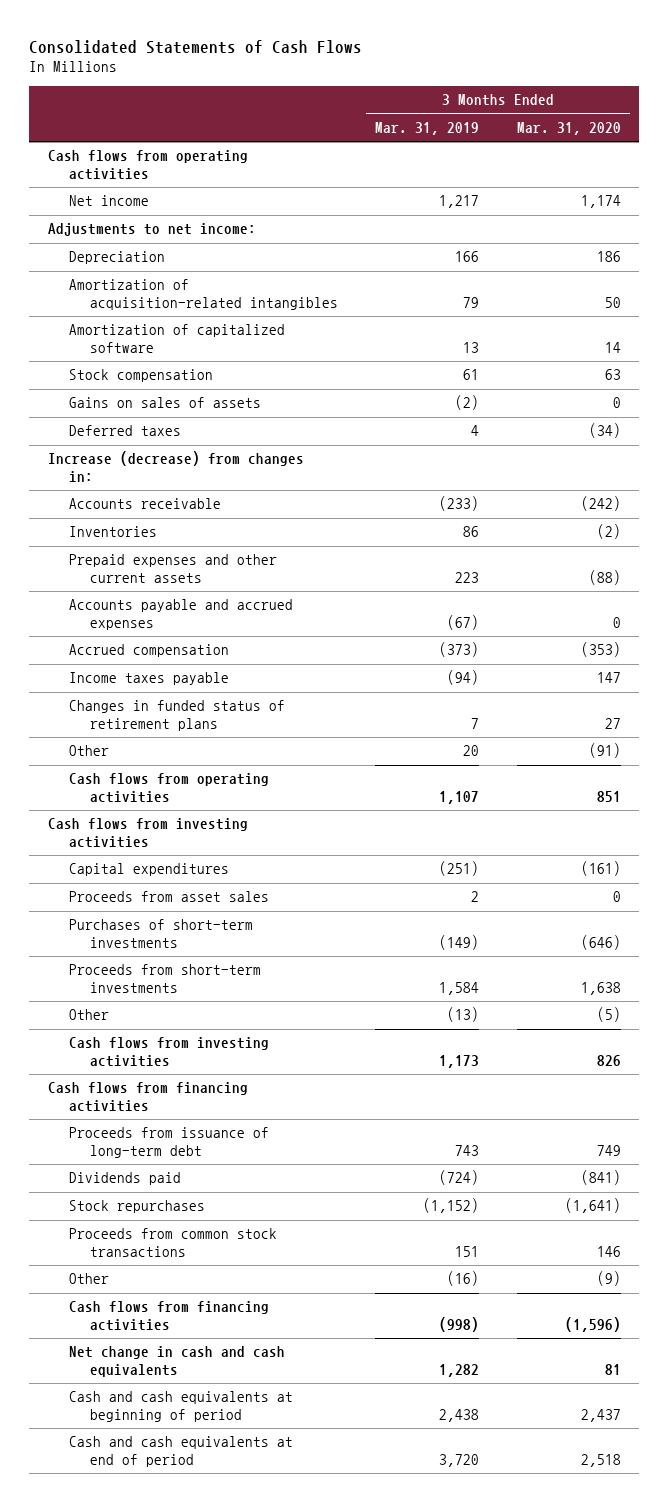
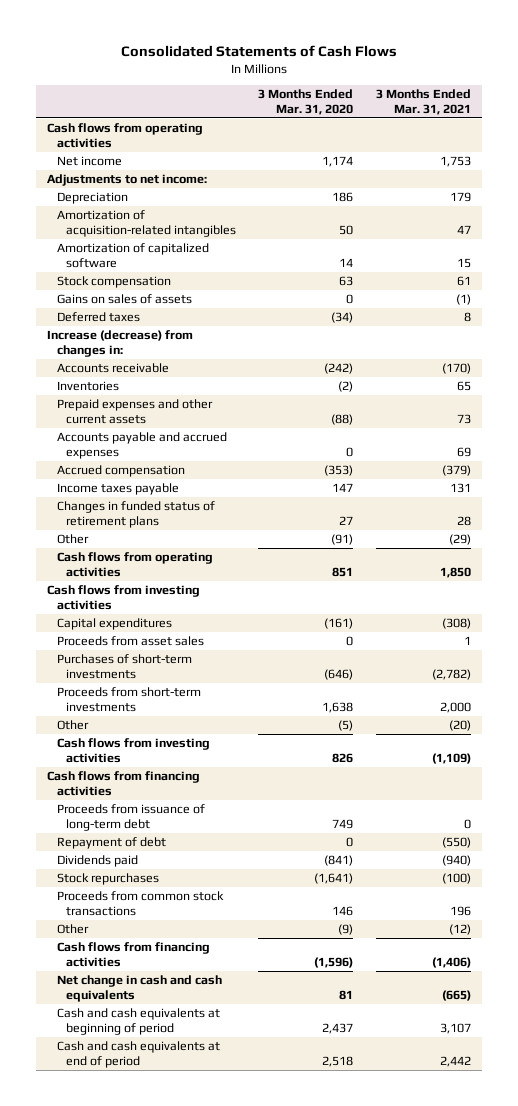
[375,122,480,136] Mar. 31, 2019 -> none
none -> [375,89,471,116] 3 Months Ended Mar. 31, 2021
none -> [56,837,166,850] Repayment of debt

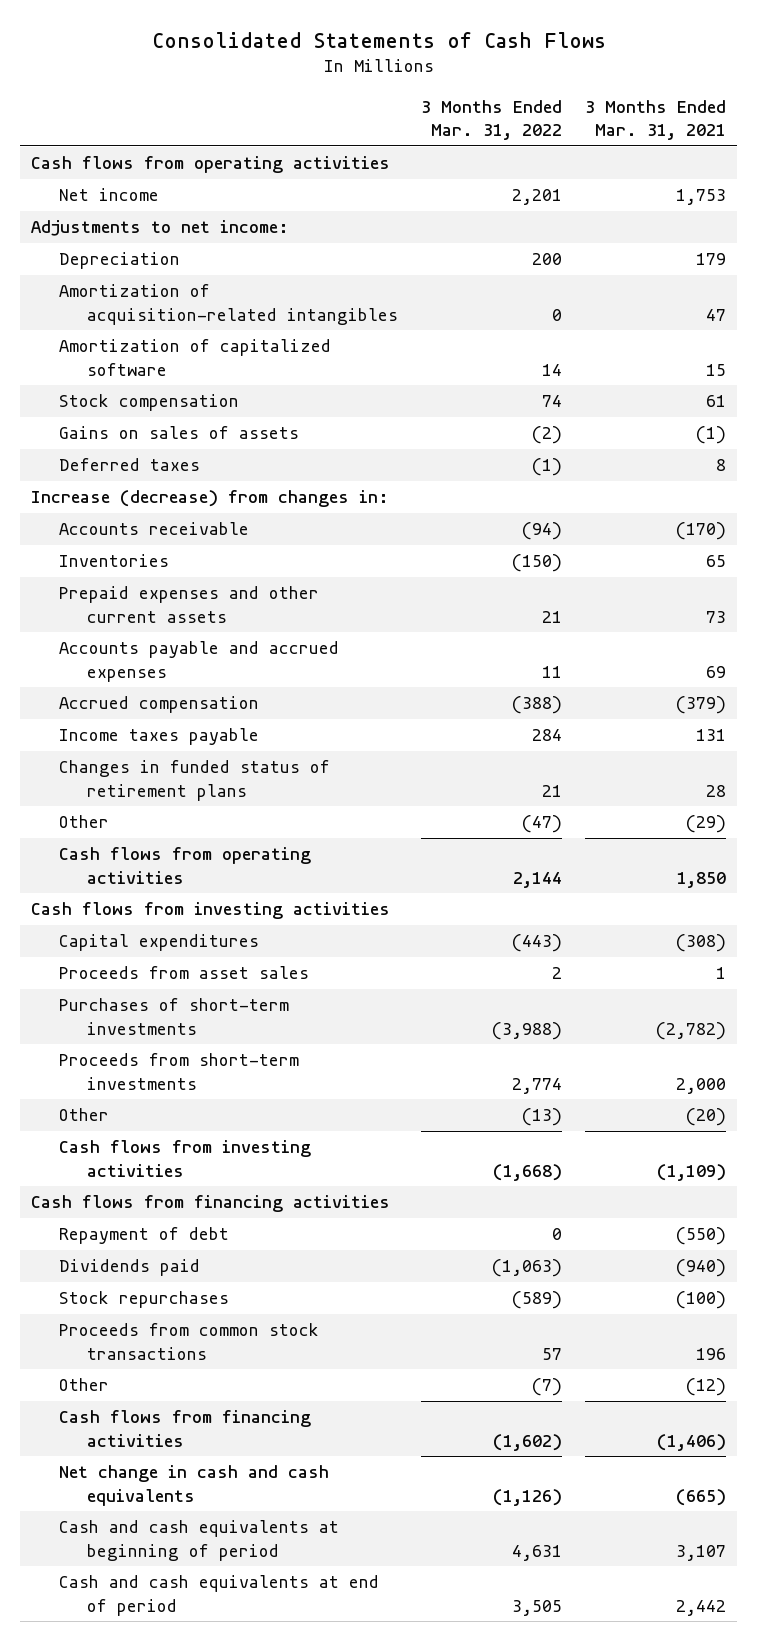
[258,89,354,116] 3 Months Ended Mar. 31, 2020 -> none
none -> [421,99,563,141] 3 Months Ended Mar. 31, 2022
[56,804,205,831] Proceeds from issuance of long-term debt -> none

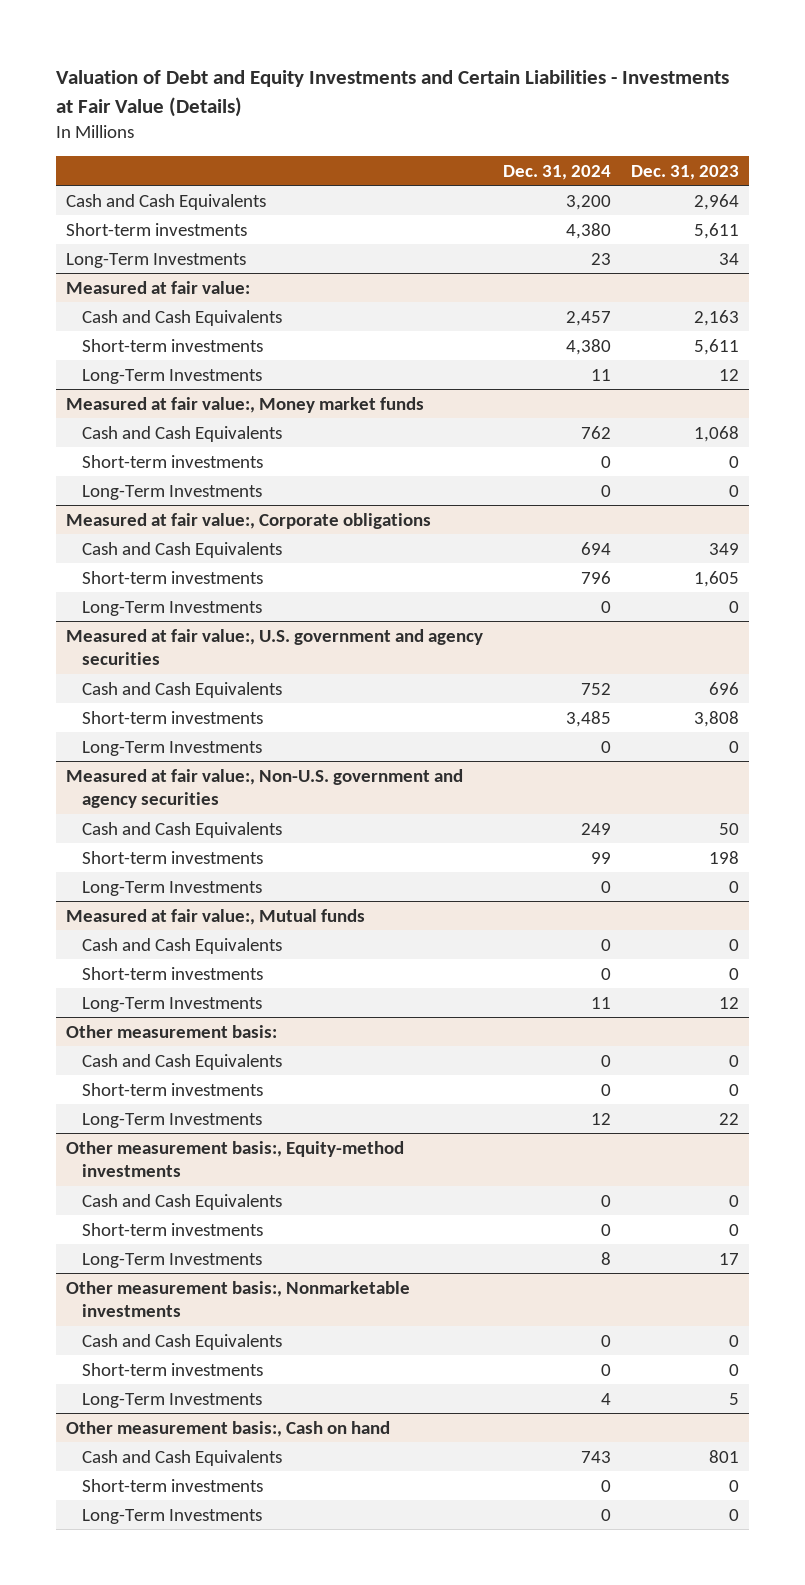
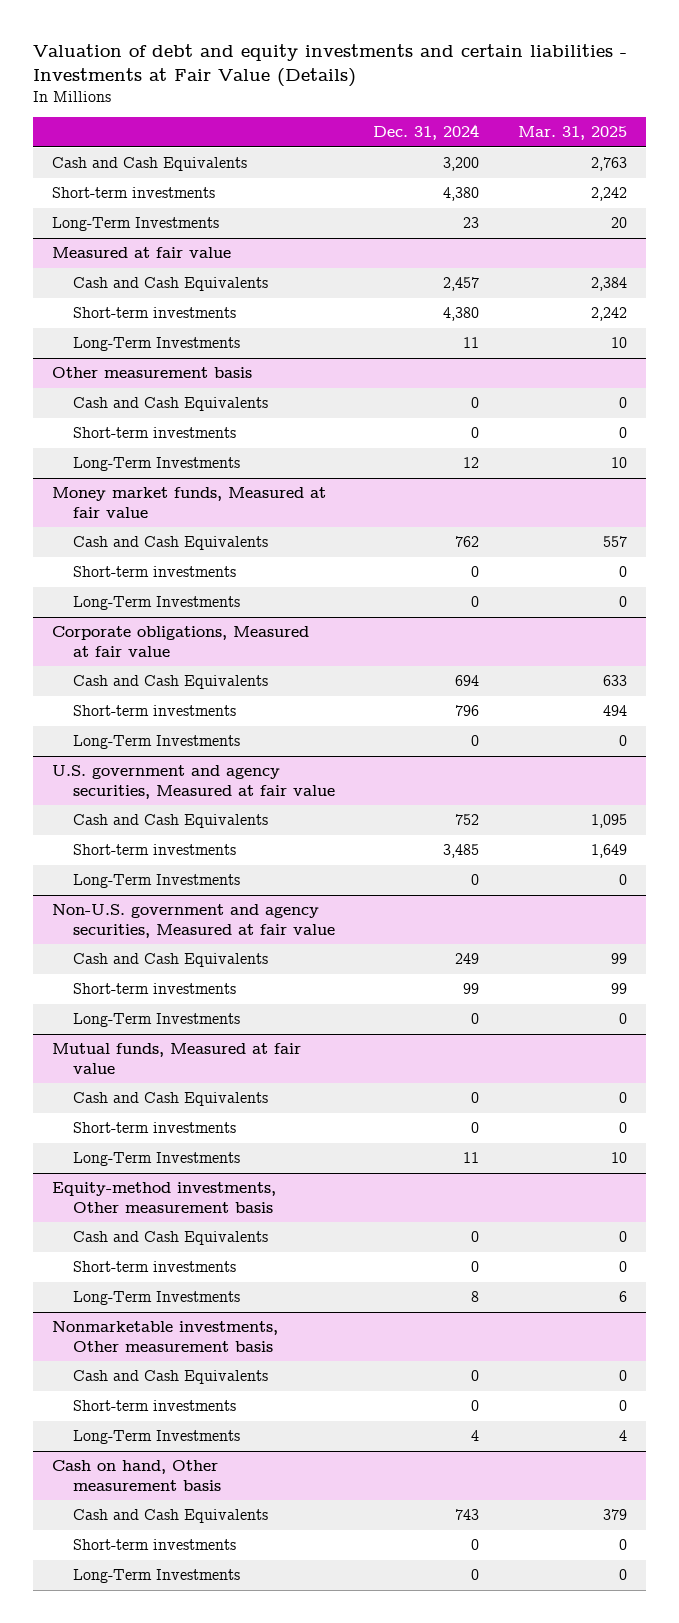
[55,70,729,117] Valuation of Debt and Equity Investments and Certain Liabilities - Investments at Fair Value (Details) -> [32,43,627,87] Valuation of debt and equity investments and certain liabilities - Investments at Fair Value (Details)
[631,164,740,180] Dec. 31, 2023 -> none
none -> [518,126,628,141] Mar. 31, 2025
[65,280,250,294] Measured at fair value: -> [52,247,232,259] Measured at fair value
none -> [52,367,253,379] Other measurement basis
none -> [72,397,268,412] Cash and Cash Equivalents
none -> [72,427,236,439] Short-term investments
none -> [72,457,240,472] Long-Term Investments
[65,396,424,413] Measured at fair value:, Money market funds -> [52,487,327,518] Money market funds, Measured at fair value
[65,512,431,529] Measured at fair value:, Corporate obligations -> [52,626,310,657] Corporate obligations, Measured at fair value
[65,628,483,666] Measured at fair value:, U.S. government and agency securities -> [52,765,335,799] U.S. government and agency securities, Measured at fair value
[65,768,463,809] Measured at fair value:, Non-U.S. government and agency securities -> [52,904,335,938] Non-U.S. government and agency securities, Measured at fair value
[65,908,365,925] Measured at fair value:, Mutual funds -> [52,1043,302,1074] Mutual funds, Measured at fair value
[65,1024,277,1038] Other measurement basis: -> none
[81,1053,282,1070] Cash and Cash Equivalents -> none
[81,1082,263,1096] Short-term investments -> none
[81,1112,262,1128] Long-Term Investments -> none
[65,1140,404,1178] Other measurement basis:, Equity-method investments -> [52,1182,277,1213] Equity-method investments, Other measurement basis
[65,1280,410,1318] Other measurement basis:, Nonmarketable investments -> [52,1321,279,1352] Nonmarketable investments, Other measurement basis
[65,1420,390,1437] Other measurement basis:, Cash on hand -> [52,1460,221,1491] Cash on hand, Other measurement basis

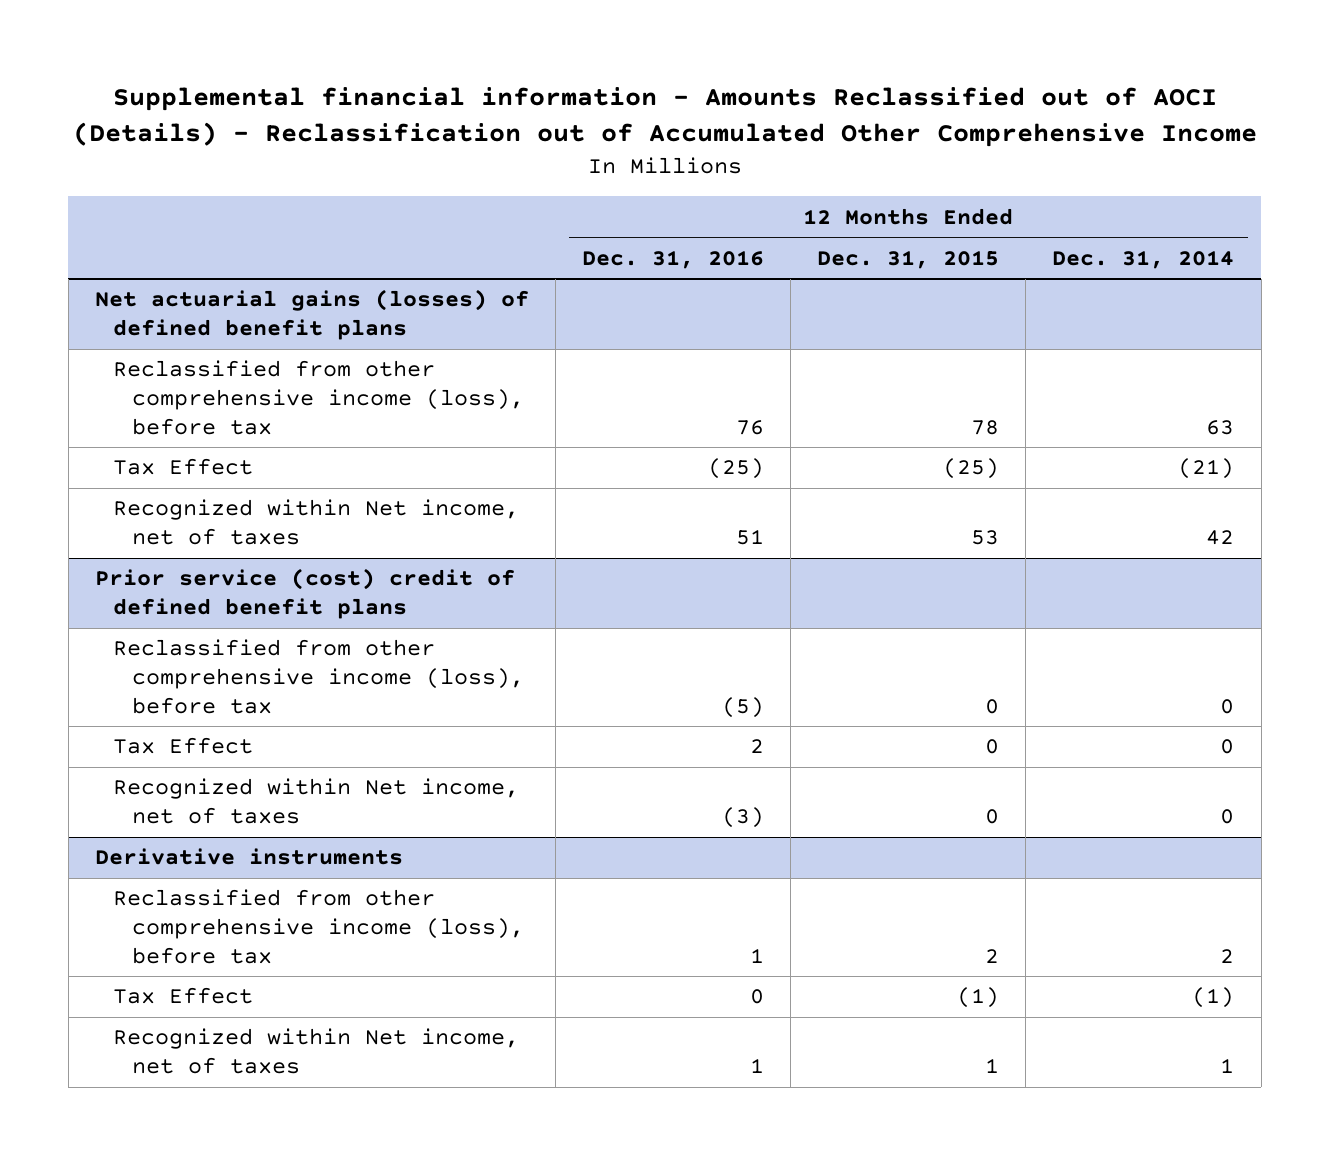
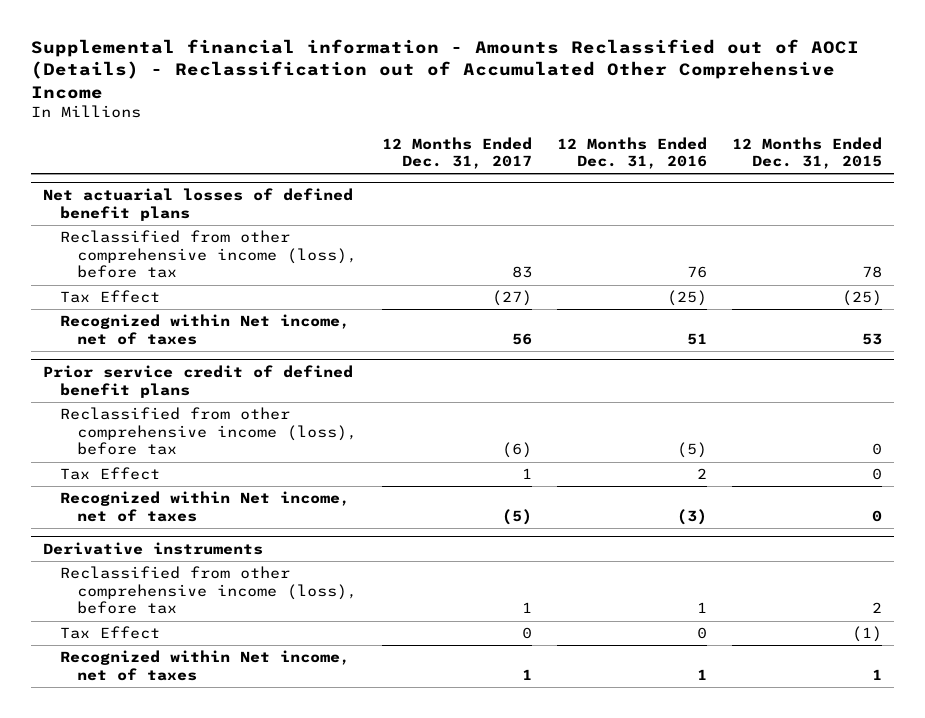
[1052,249,1235,269] Dec. 31, 2014 -> none
none -> [381,136,532,170] 12 Months Ended Dec. 31, 2017
[94,289,529,341] Net actuarial gains (losses) of defined benefit plans -> [43,187,354,221] Net actuarial losses of defined benefit plans
[94,568,515,620] Prior service (cost) credit of defined benefit plans -> [43,364,354,398] Prior service credit of defined benefit plans

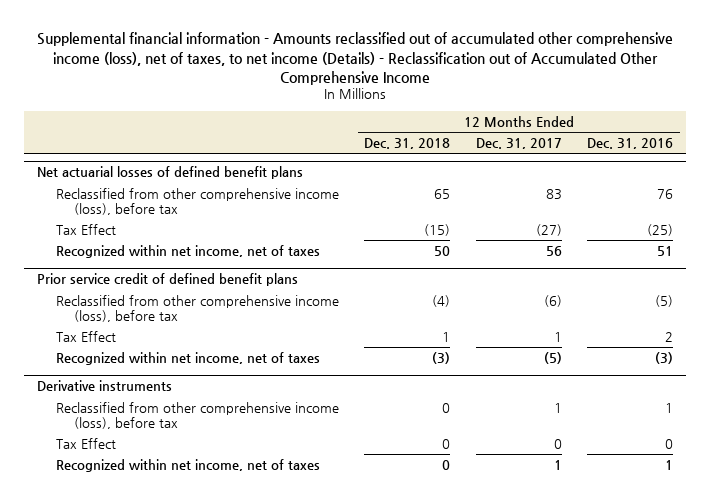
[30,39,859,99] Supplemental financial information - Amounts Reclassified out of AOCI (Details) - Reclassification out of Accumulated Other Comprehensive Income -> [37,32,674,85] Supplemental financial information - Amounts reclassified out of accumulated other comprehensive income (loss), net of taxes, to net income (Details) - Reclassification out of Accumulated Other Comprehensive Income
[731,136,882,170] 12 Months Ended Dec. 31, 2015 -> none
none -> [364,138,451,150] Dec. 31, 2018
[60,314,351,345] Recognized within Net income, net of taxes -> [55,244,320,258] Recognized within net income, net of taxes
[60,491,351,522] Recognized within Net income, net of taxes -> [55,351,320,365] Recognized within net income, net of taxes
[60,650,351,681] Recognized within Net income, net of taxes -> [55,458,320,472] Recognized within net income, net of taxes

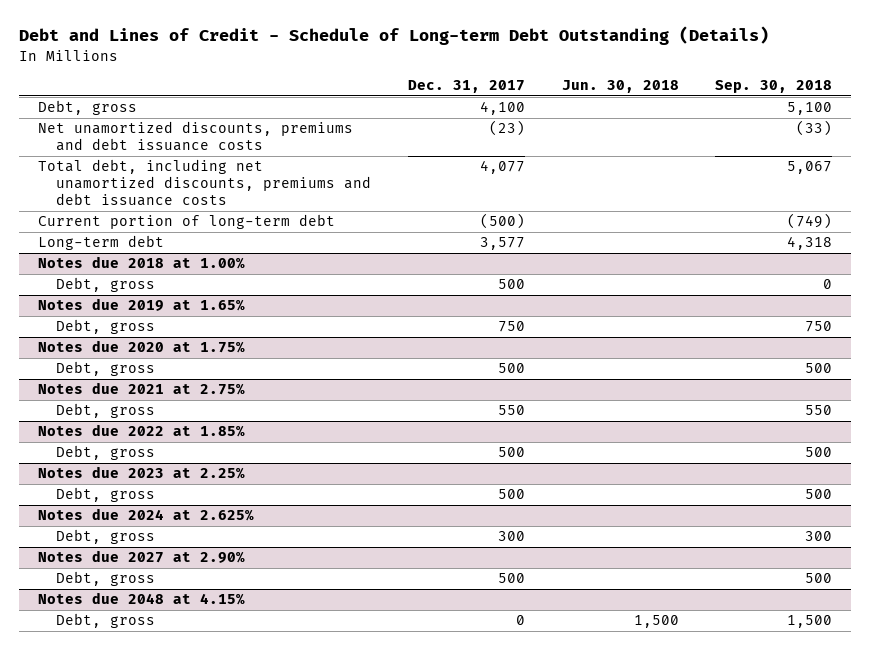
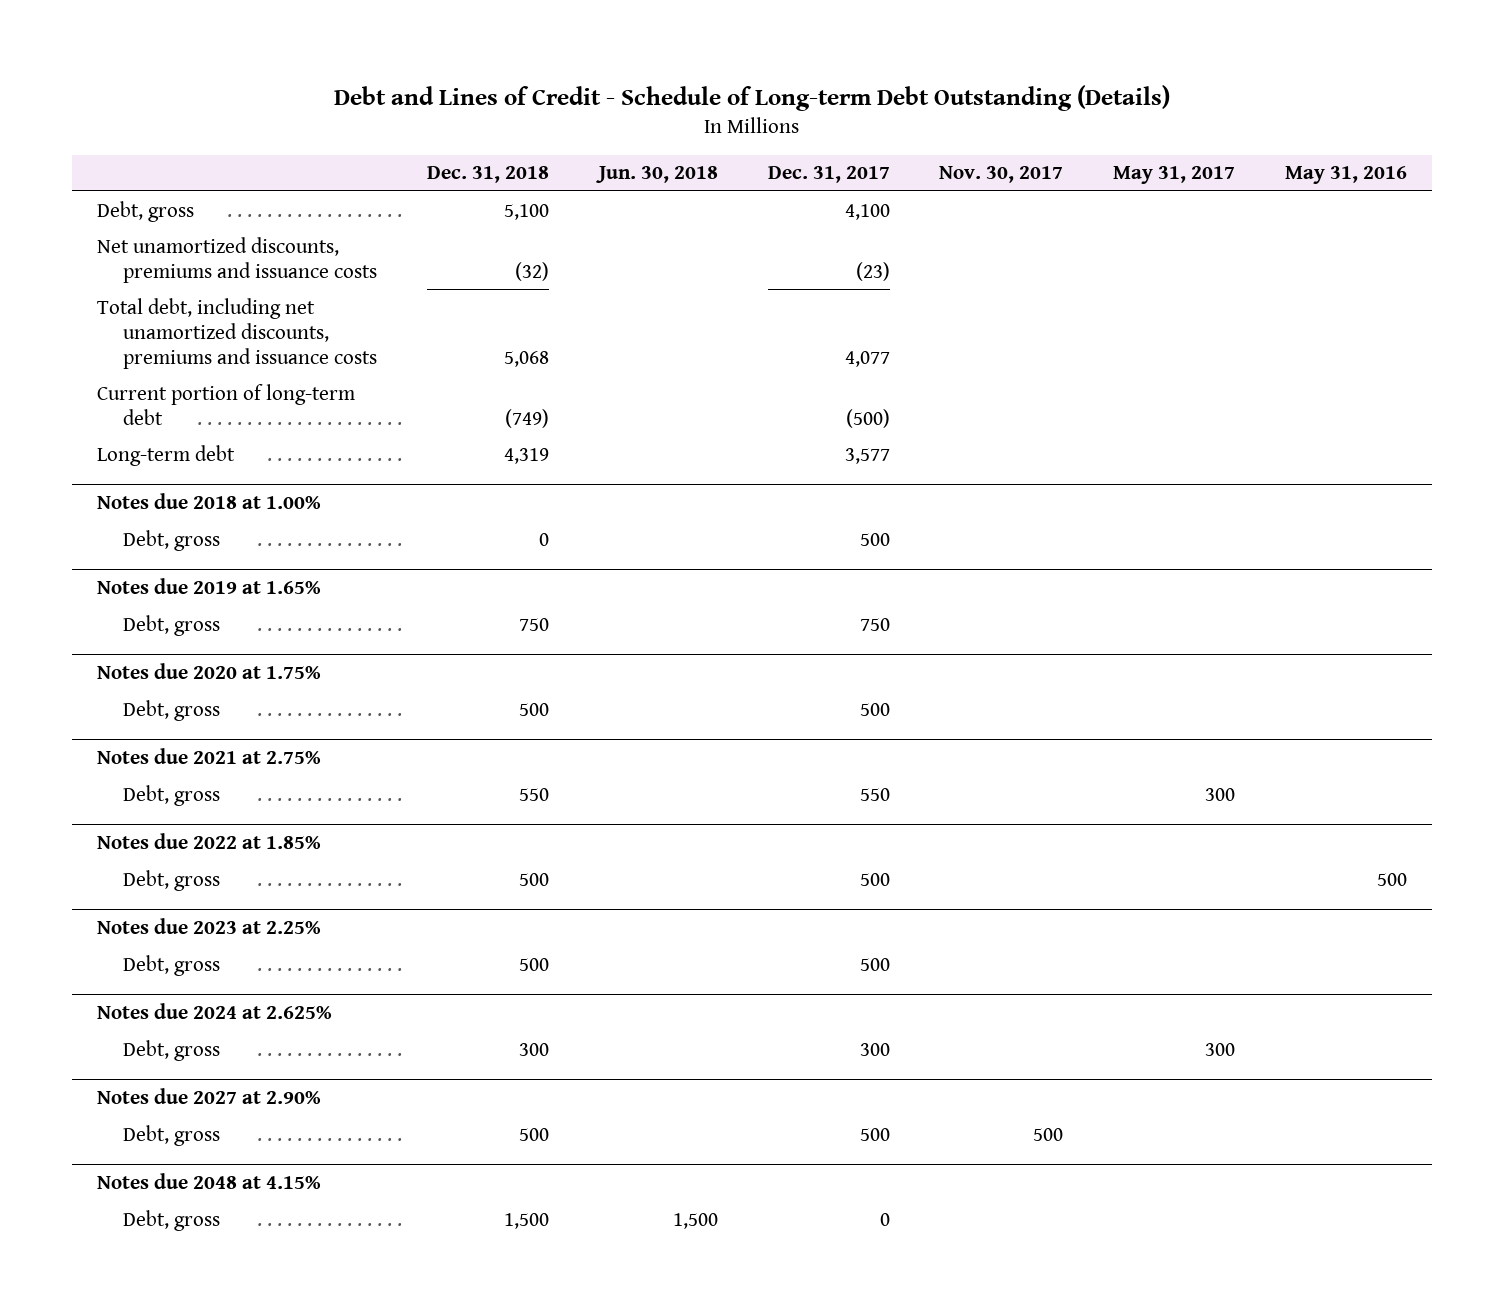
[715,80,833,94] Sep. 30, 2018 -> none
none -> [427,166,550,184] Dec. 31, 2018
none -> [939,166,1064,184] Nov. 30, 2017
none -> [1113,166,1236,185] May 31, 2017
none -> [1285,166,1408,185] May 31, 2016
[37,121,353,152] Net unamortized discounts, premiums and debt issuance costs -> [96,236,378,283] Net unamortized discounts, premiums and issuance costs
[37,159,372,207] Total debt, including net unamortized discounts, premiums and debt issuance costs -> [96,297,378,369] Total debt, including net unamortized discounts, premiums and issuance costs

